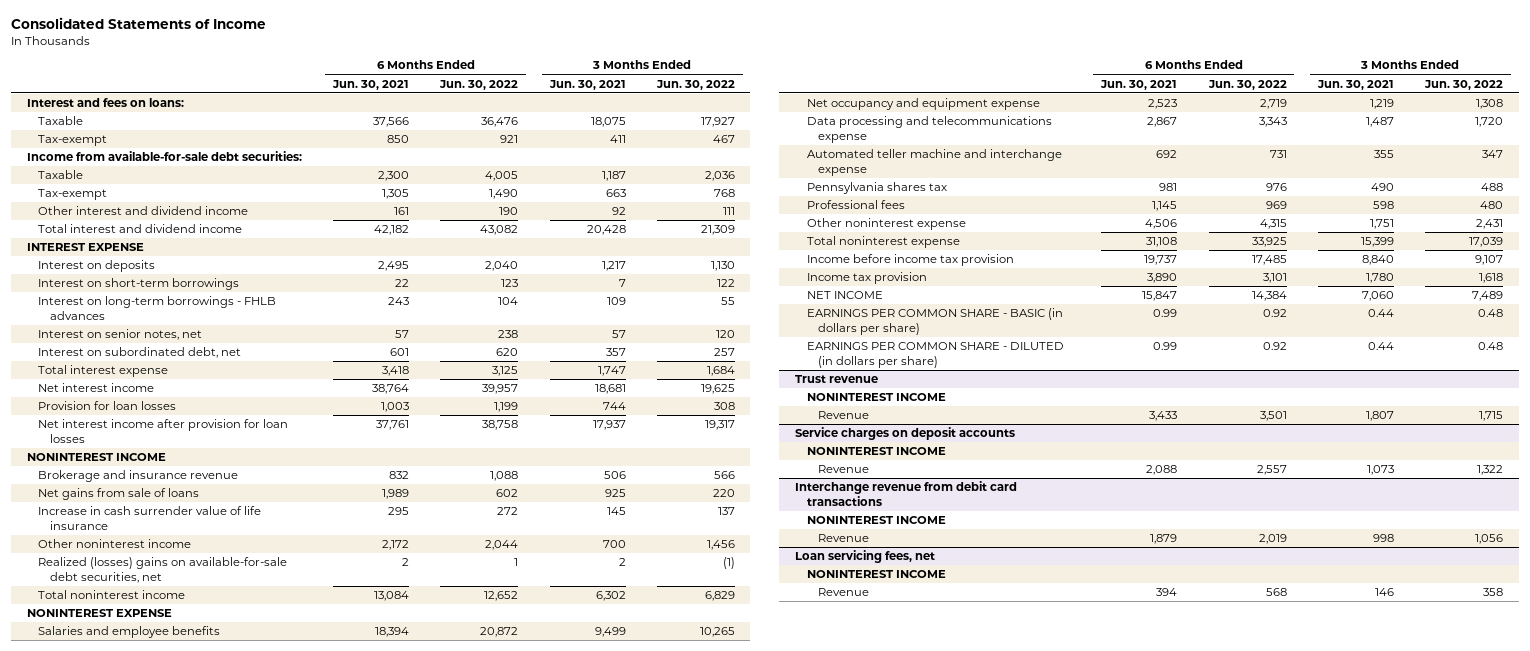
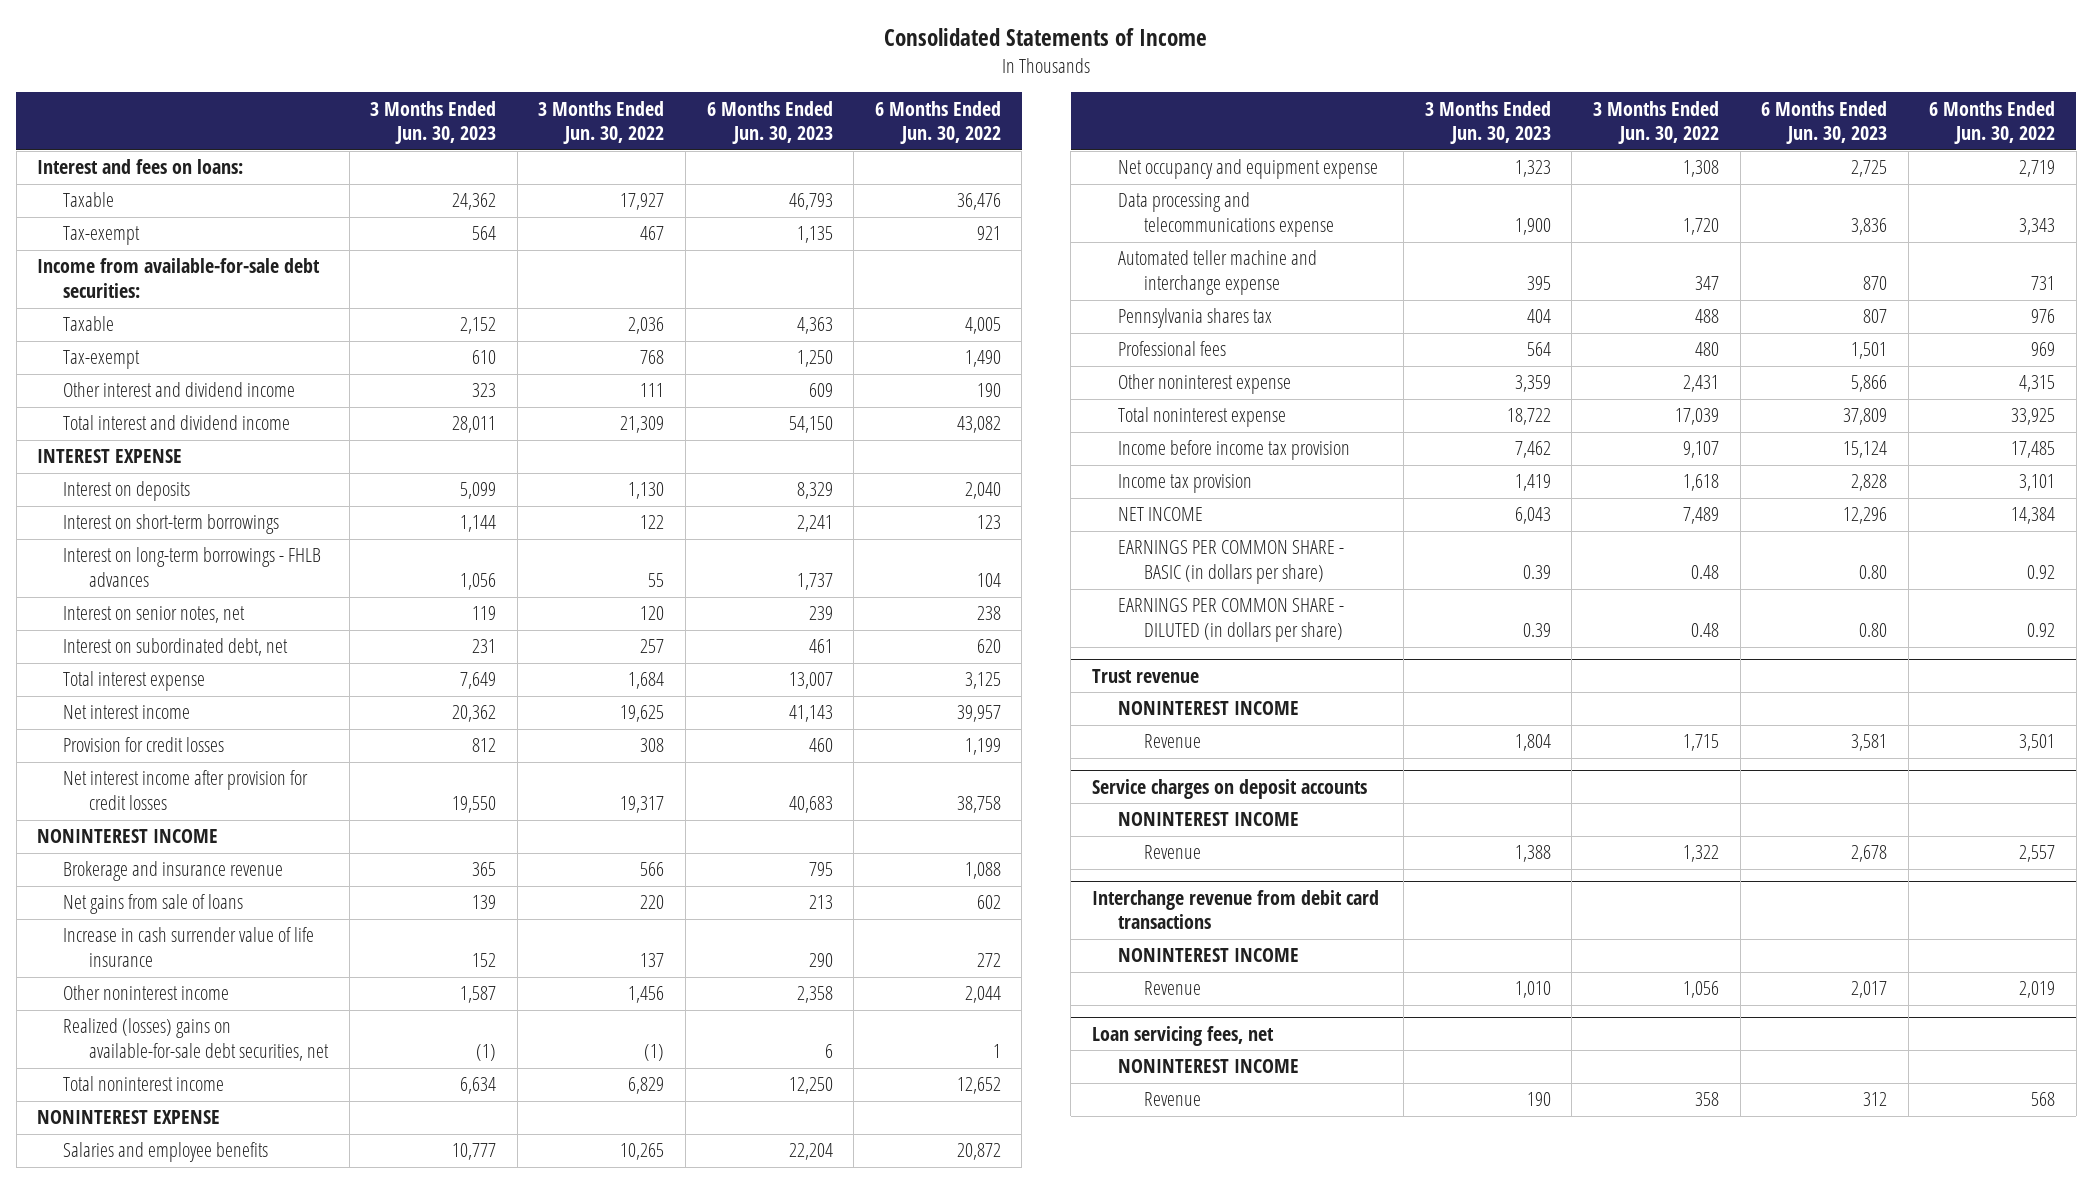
[331,79,409,90] Jun. 30, 2021 -> none
[548,79,626,90] Jun. 30, 2021 -> none
none -> [370,100,497,145] 3 Months Ended Jun. 30, 2023
none -> [706,100,833,145] 6 Months Ended Jun. 30, 2023
[38,401,177,411] Provision for loan losses -> [63,737,225,753] Provision for credit losses
[38,419,289,443] Net interest income after provision for loan losses -> [63,770,309,811] Net interest income after provision for credit losses

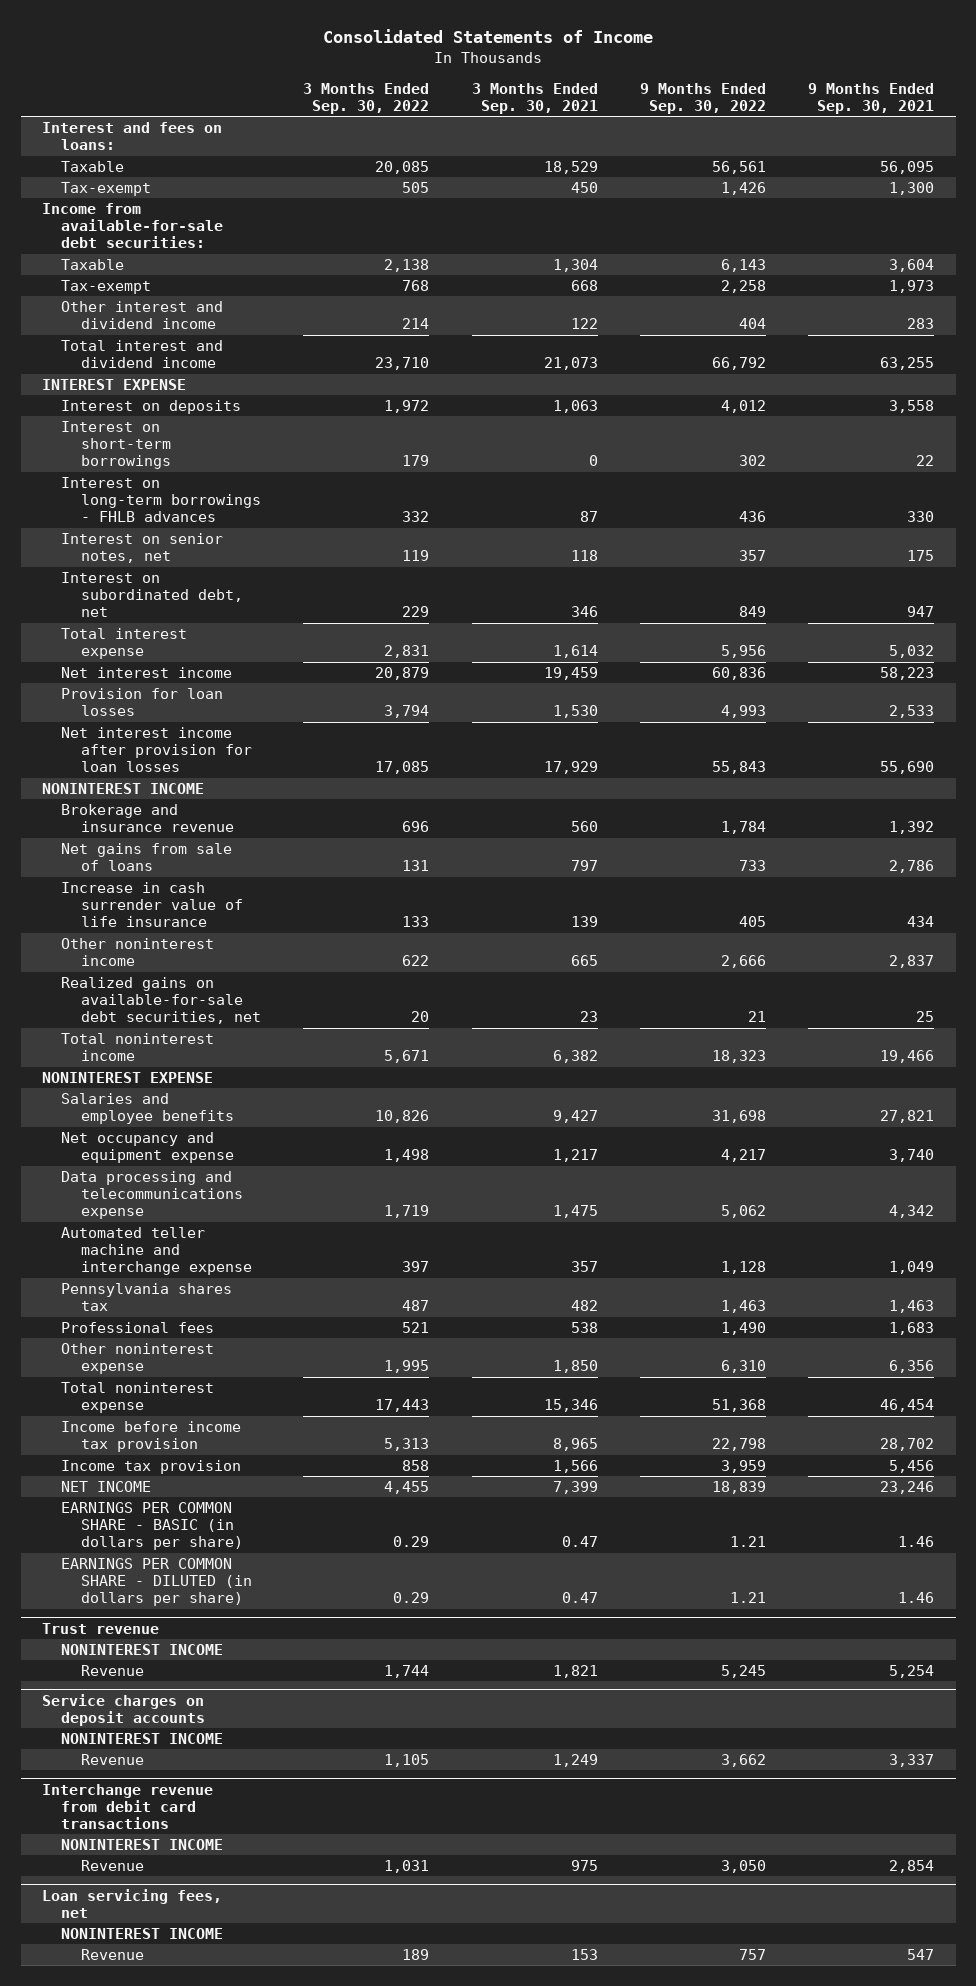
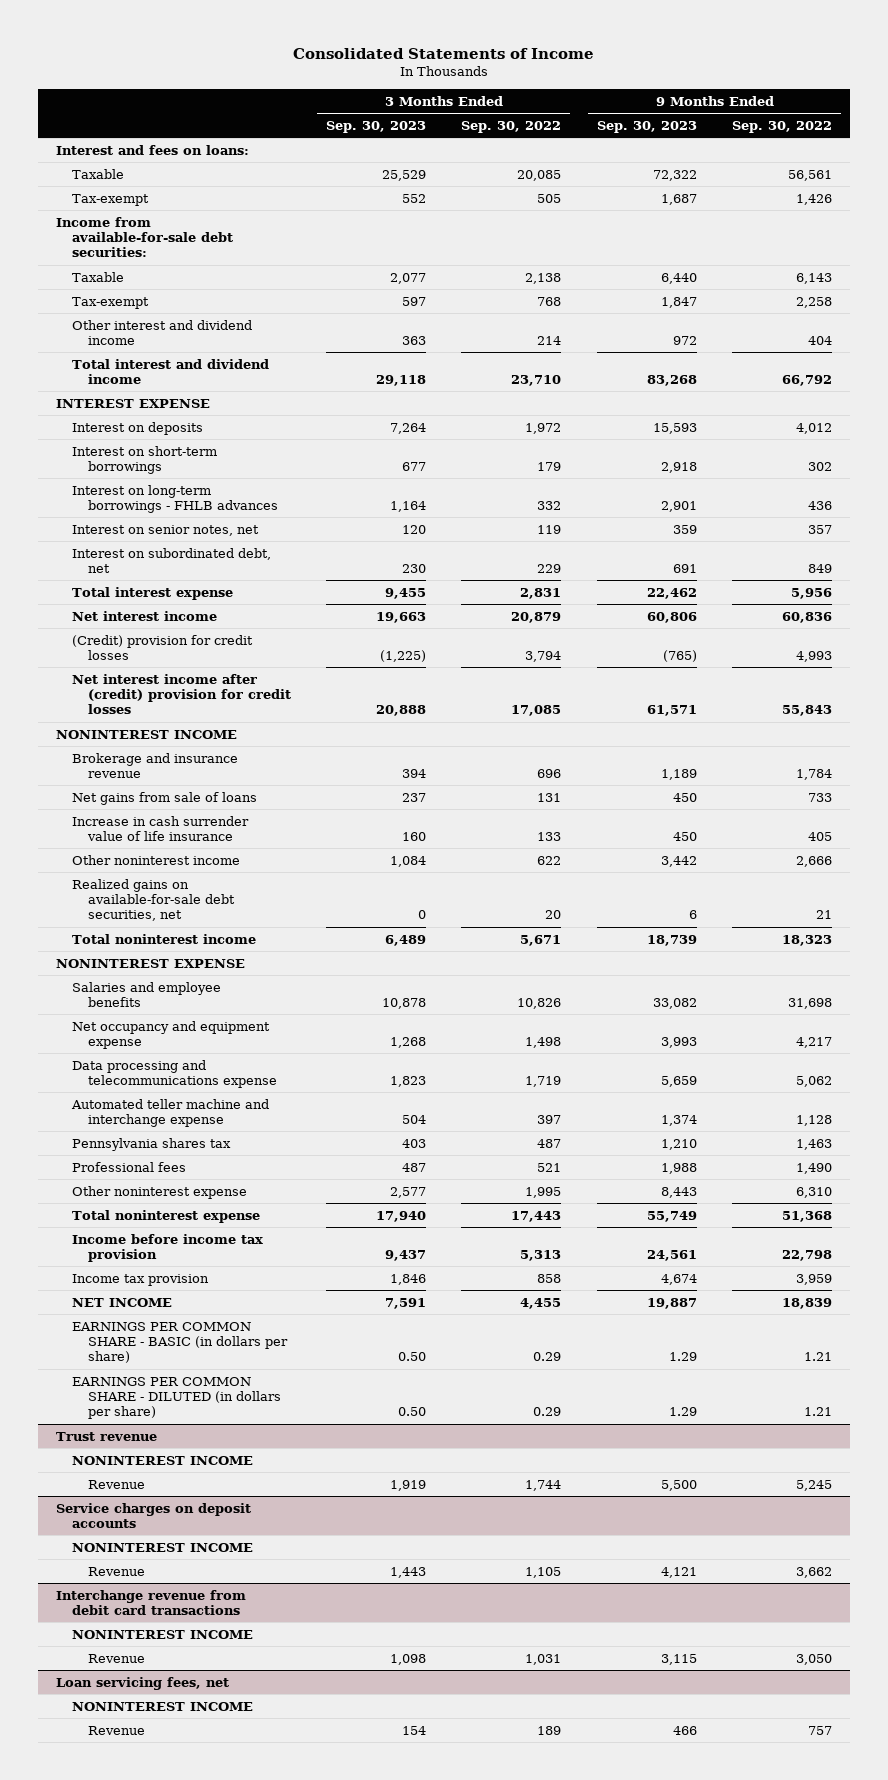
[471,82,598,114] 3 Months Ended Sep. 30, 2021 -> none
[808,82,935,114] 9 Months Ended Sep. 30, 2021 -> none
none -> [326,121,427,134] Sep. 30, 2023
none -> [596,121,697,134] Sep. 30, 2023
[61,688,224,717] Provision for loan losses -> [71,634,253,661] (Credit) provision for credit losses
[61,727,252,773] Net interest income after provision for loan losses -> [71,673,291,715] Net interest income after (credit) provision for credit losses

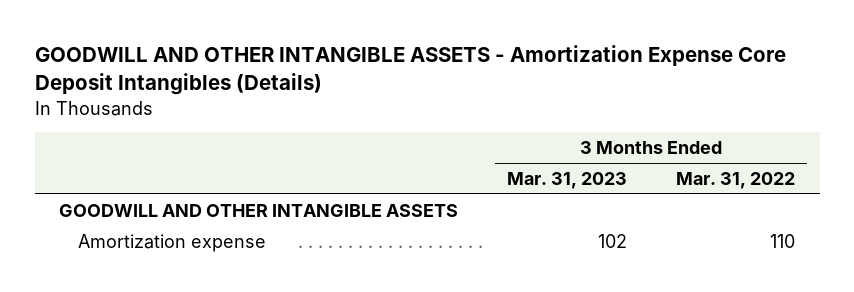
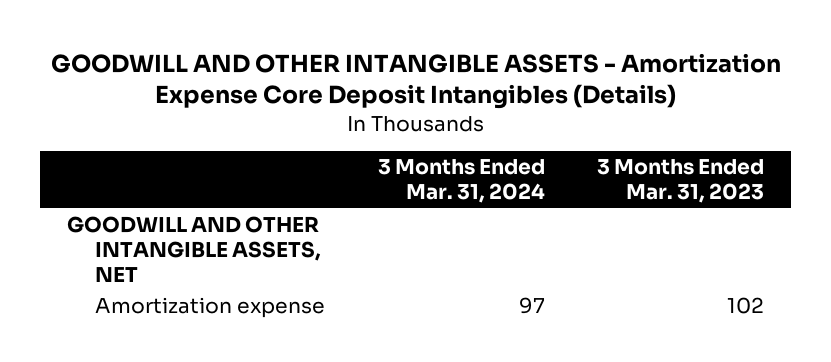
[676,172,796,190] Mar. 31, 2022 -> none
none -> [377,159,545,204] 3 Months Ended Mar. 31, 2024
[59,203,459,217] GOODWILL AND OTHER INTANGIBLE ASSETS -> [66,216,321,282] GOODWILL AND OTHER INTANGIBLE ASSETS, NET

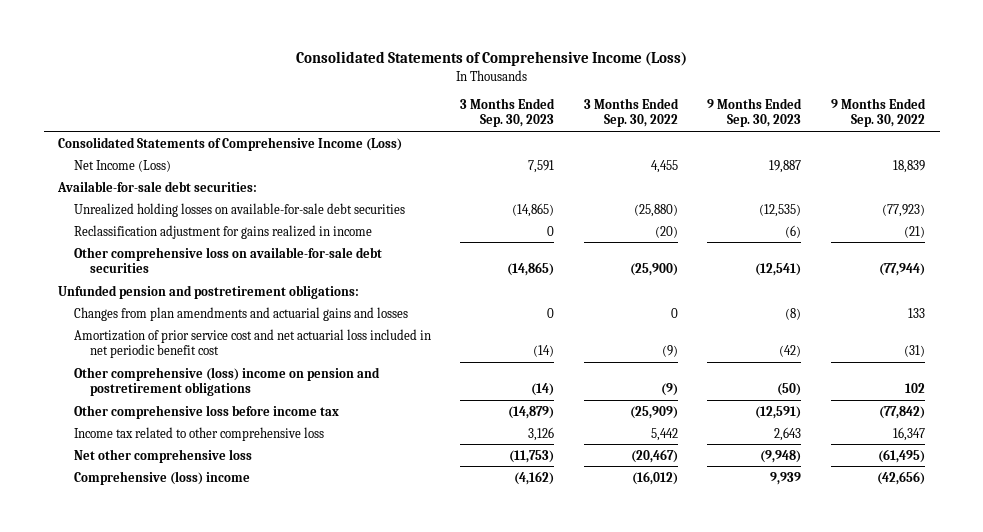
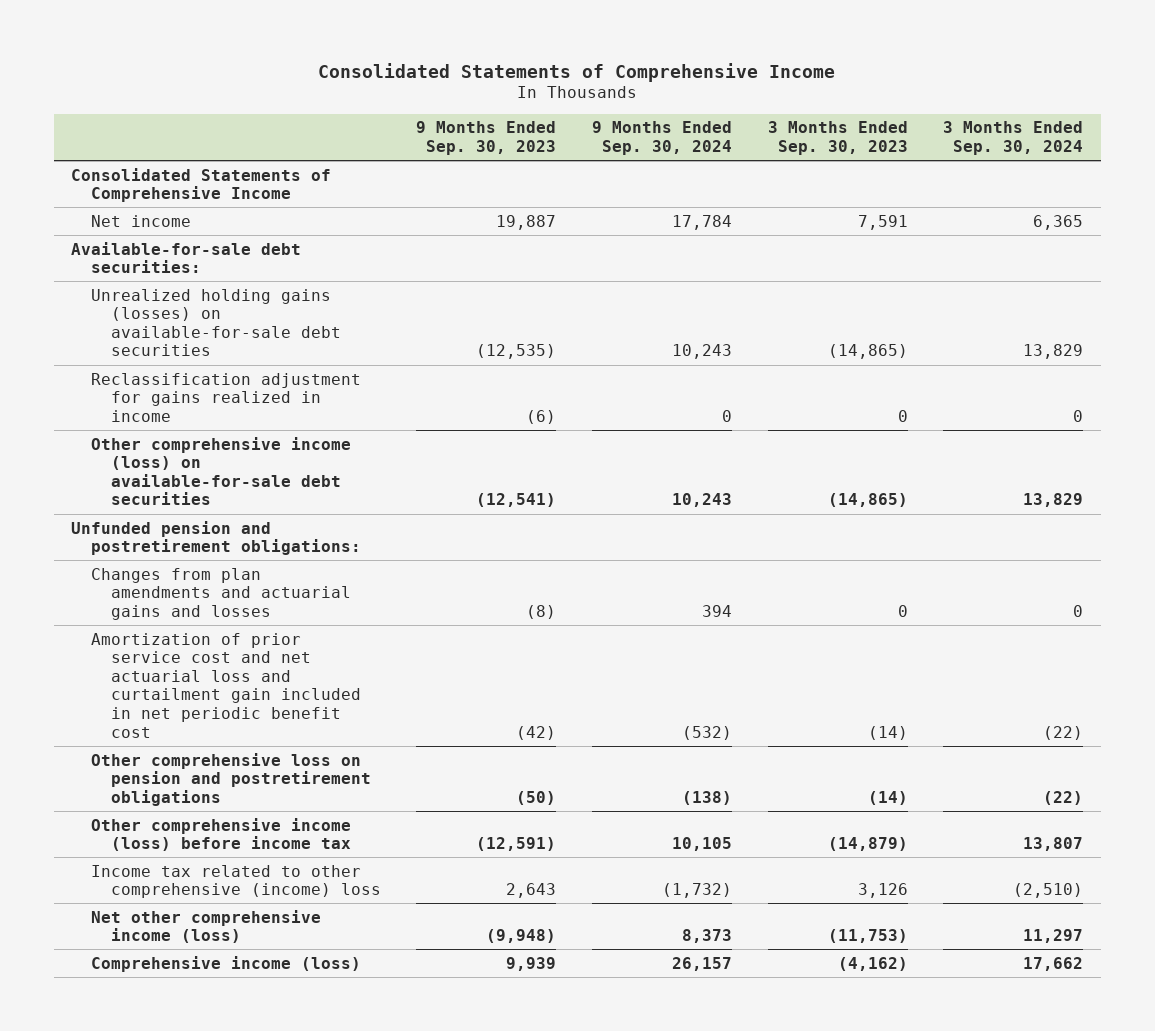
[295,51,687,67] Consolidated Statements of Comprehensive Income (Loss) -> [318,62,836,82] Consolidated Statements of Comprehensive Income
[583,98,679,128] 3 Months Ended Sep. 30, 2022 -> none
[830,98,926,128] 9 Months Ended Sep. 30, 2022 -> none
none -> [592,121,733,155] 9 Months Ended Sep. 30, 2024
none -> [943,121,1084,155] 3 Months Ended Sep. 30, 2024
[58,136,403,151] Consolidated Statements of Comprehensive Income (Loss) -> [71,167,332,203] Consolidated Statements of Comprehensive Income
[73,159,171,172] Net Income (Loss) -> [91,214,192,227] Net income
[73,202,405,217] Unrealized holding losses on available-for-sale debt securities -> [91,288,341,357] Unrealized holding gains (losses) on available-for-sale debt securities
[73,246,382,273] Other comprehensive loss on available-for-sale debt securities -> [91,436,352,506] Other comprehensive income (loss) on available-for-sale debt securities
[73,328,431,358] Amortization of prior service cost and net actuarial loss included in net periodic benefit cost -> [91,632,361,738] Amortization of prior service cost and net actuarial loss and curtailment gain included in net periodic benefit cost
[73,366,380,396] Other comprehensive (loss) income on pension and postretirement obligations -> [91,752,371,806] Other comprehensive loss on pension and postretirement obligations
[73,404,339,419] Other comprehensive loss before income tax -> [91,817,352,852] Other comprehensive income (loss) before income tax
[73,426,324,441] Income tax related to other comprehensive loss -> [91,864,381,899] Income tax related to other comprehensive (income) loss
[73,448,252,463] Net other comprehensive loss -> [91,909,322,944] Net other comprehensive income (loss)
[73,470,250,485] Comprehensive (loss) income -> [91,955,362,972] Comprehensive income (loss)

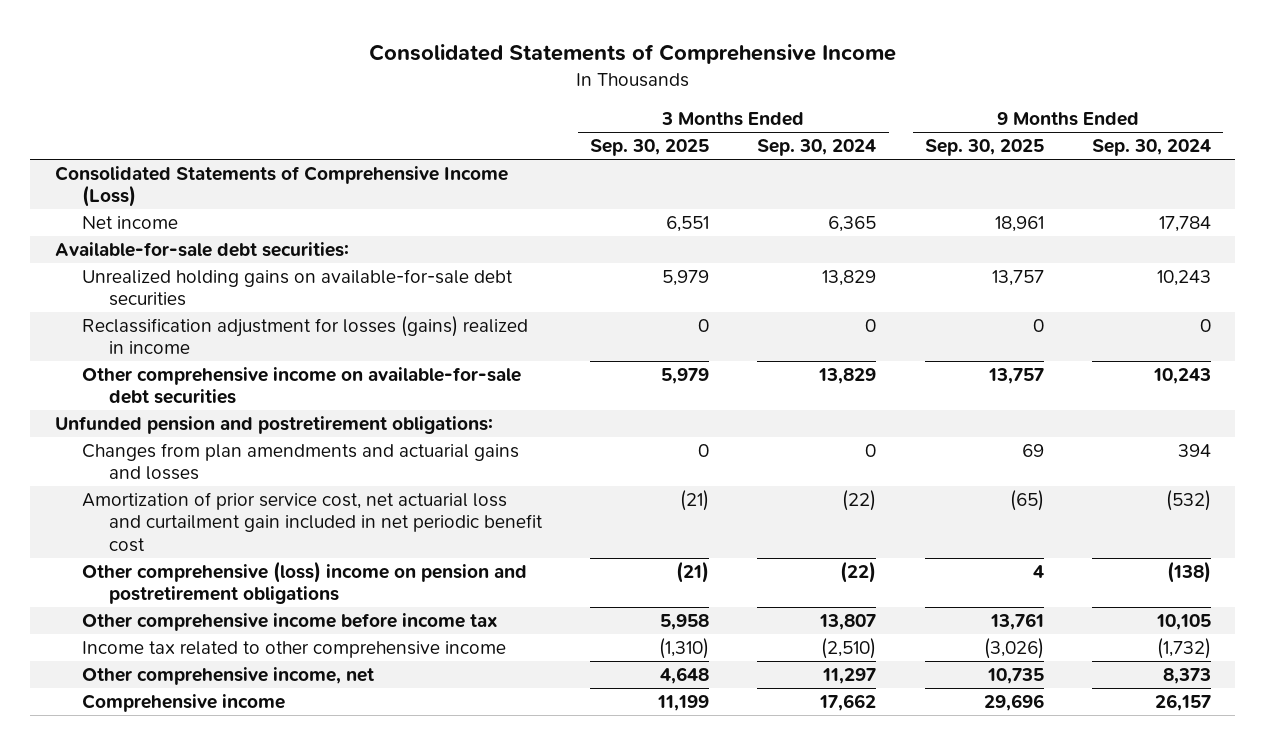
[416,121,557,155] 9 Months Ended Sep. 30, 2023 -> none
[767,121,908,155] 3 Months Ended Sep. 30, 2023 -> none
none -> [590,139,710,157] Sep. 30, 2025
none -> [924,139,1044,157] Sep. 30, 2025
[71,167,332,203] Consolidated Statements of Comprehensive Income -> [54,166,508,208] Consolidated Statements of Comprehensive Income (Loss)
[91,288,341,357] Unrealized holding gains (losses) on available-for-sale debt securities -> [81,269,513,307] Unrealized holding gains on available-for-sale debt securities
[91,372,362,422] Reclassification adjustment for gains realized in income -> [81,316,528,355] Reclassification adjustment for losses (gains) realized in income
[91,436,352,506] Other comprehensive income (loss) on available-for-sale debt securities -> [81,367,521,405] Other comprehensive income on available-for-sale debt securities
[91,632,361,738] Amortization of prior service cost and net actuarial loss and curtailment gain included in net periodic benefit cost -> [81,492,543,552] Amortization of prior service cost, net actuarial loss and curtailment gain included in net periodic benefit cost
[91,752,371,806] Other comprehensive loss on pension and postretirement obligations -> [81,561,527,605] Other comprehensive (loss) income on pension and postretirement obligations
[91,817,352,852] Other comprehensive income (loss) before income tax -> [81,613,498,632] Other comprehensive income before income tax
[91,864,381,899] Income tax related to other comprehensive (income) loss -> [81,641,506,659] Income tax related to other comprehensive income
[91,909,322,944] Net other comprehensive income (loss) -> [81,667,374,686] Other comprehensive income, net
[91,955,362,972] Comprehensive income (loss) -> [81,694,285,713] Comprehensive income

